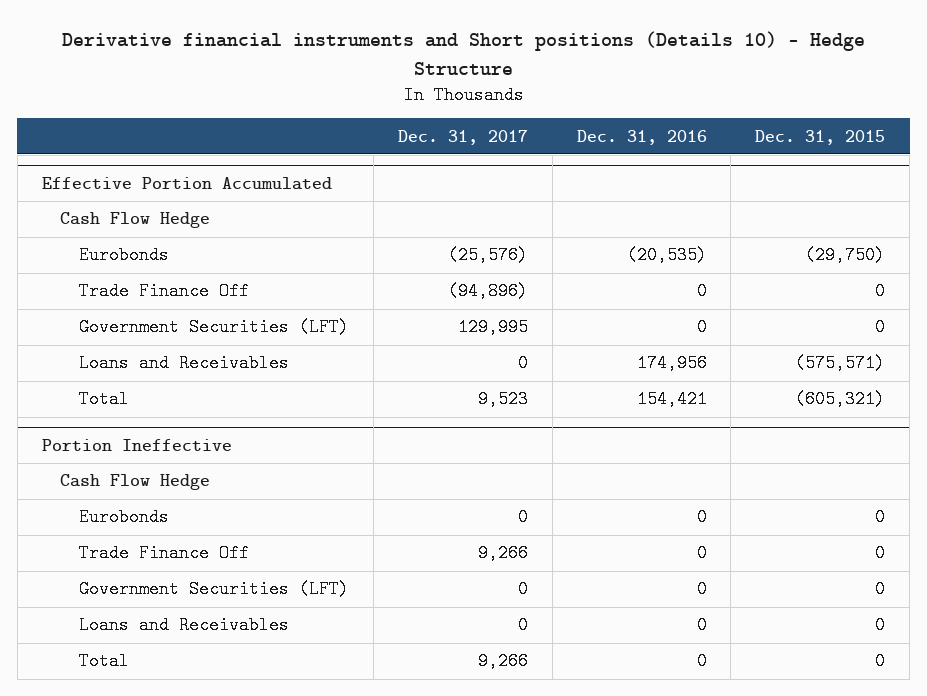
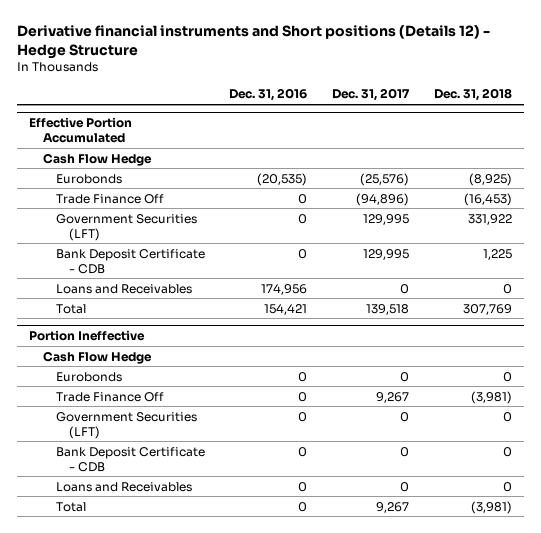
[61,31,865,75] Derivative financial instruments and Short positions (Details 10) - Hedge Structure -> [16,24,490,59] Derivative financial instruments and Short positions (Details 12) - Hedge Structure
[755,129,886,145] Dec. 31, 2015 -> none
none -> [433,88,512,102] Dec. 31, 2018
none -> [55,248,205,274] Bank Deposit Certificate - CDB
[477,390,528,409] 9,523 -> [366,303,410,315] 139,518
[477,544,528,563] 9,266 -> [376,391,410,403] 9,267
none -> [55,446,205,472] Bank Deposit Certificate - CDB
[477,652,528,671] 9,266 -> [376,501,410,513] 9,267

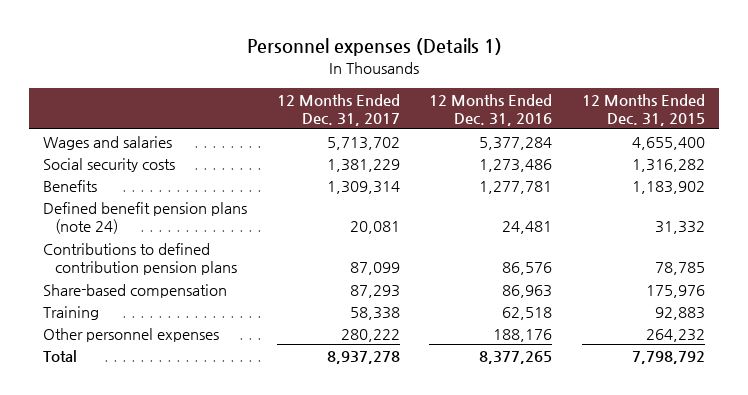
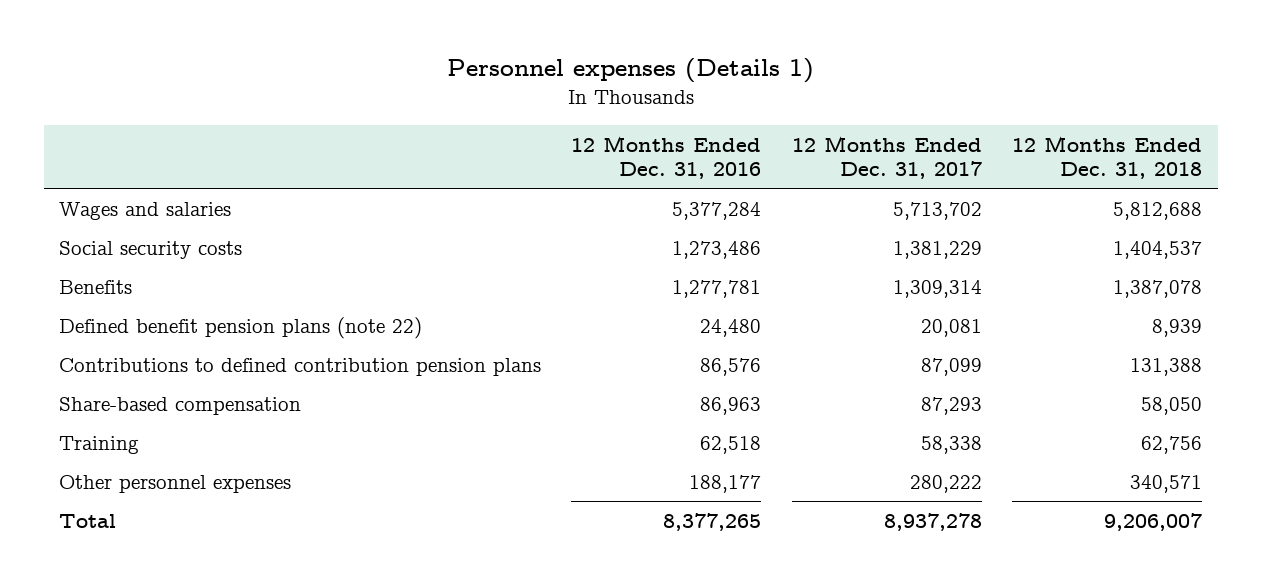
[581,93,705,126] 12 Months Ended Dec. 31, 2015 -> none
none -> [1012,135,1203,179] 12 Months Ended Dec. 31, 2018
[43,201,248,234] Defined benefit pension plans (note 24) -> [58,316,422,339] Defined benefit pension plans (note 22)
[502,220,553,234] 24,481 -> [700,318,762,337] 24,480
[493,328,553,342] 188,176 -> [689,474,762,493] 188,177

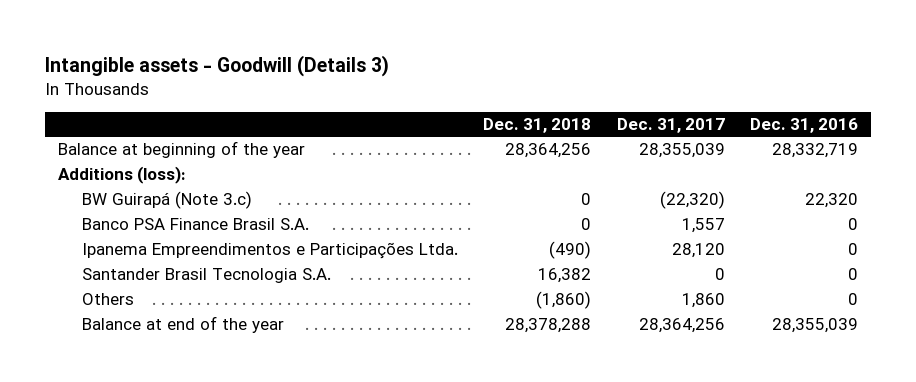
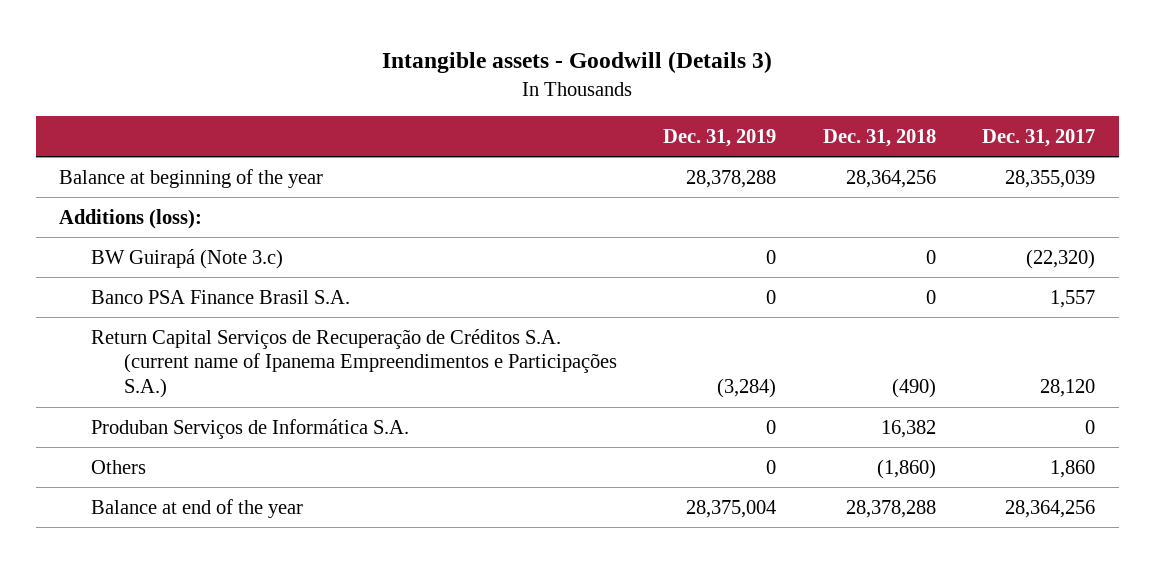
[750,117,859,133] Dec. 31, 2016 -> none
none -> [663,128,777,147] Dec. 31, 2019
[82,242,459,260] Ipanema Empreendimentos e Participações Ltda. -> [91,328,617,399] Return Capital Serviços de Recuperação de Créditos S.A. (current name of Ipanema Empreendimentos e Participações S.A.)
[82,268,332,284] Santander Brasil Tecnologia S.A. -> [91,418,410,439] Produban Serviços de Informática S.A.

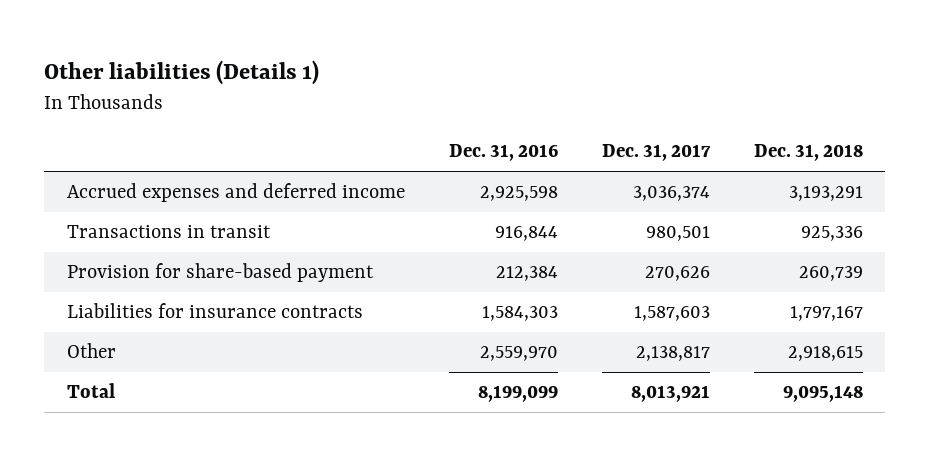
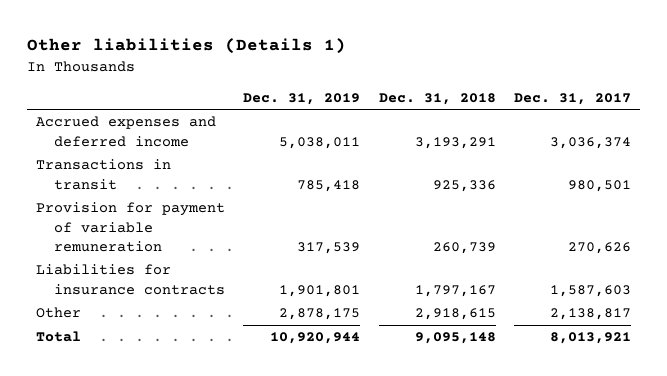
[448,144,558,162] Dec. 31, 2016 -> none
none -> [243,92,361,105] Dec. 31, 2019
[66,263,374,283] Provision for share-based payment -> [36,202,226,253] Provision for payment of variable remuneration

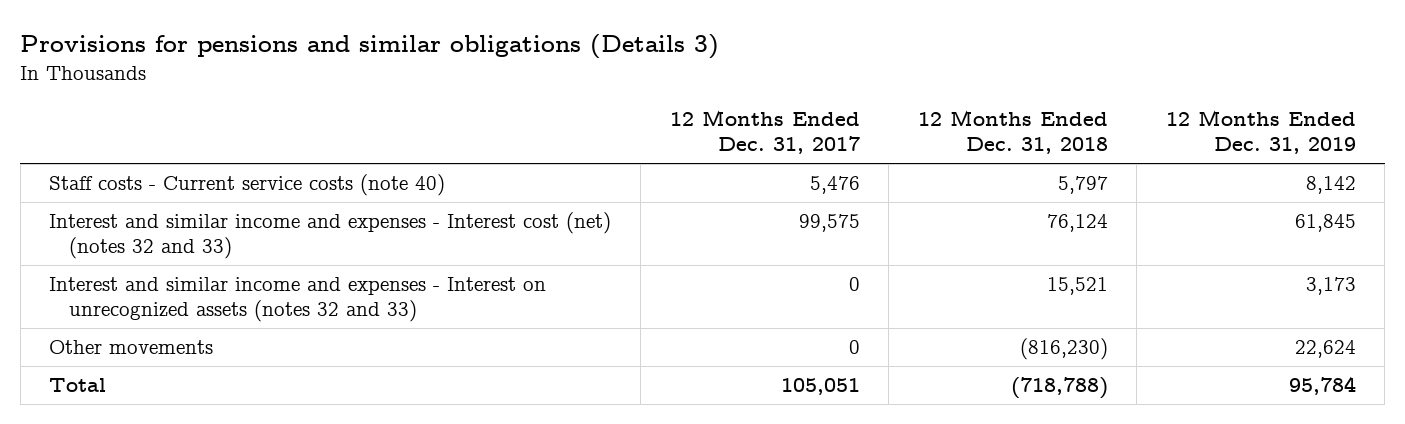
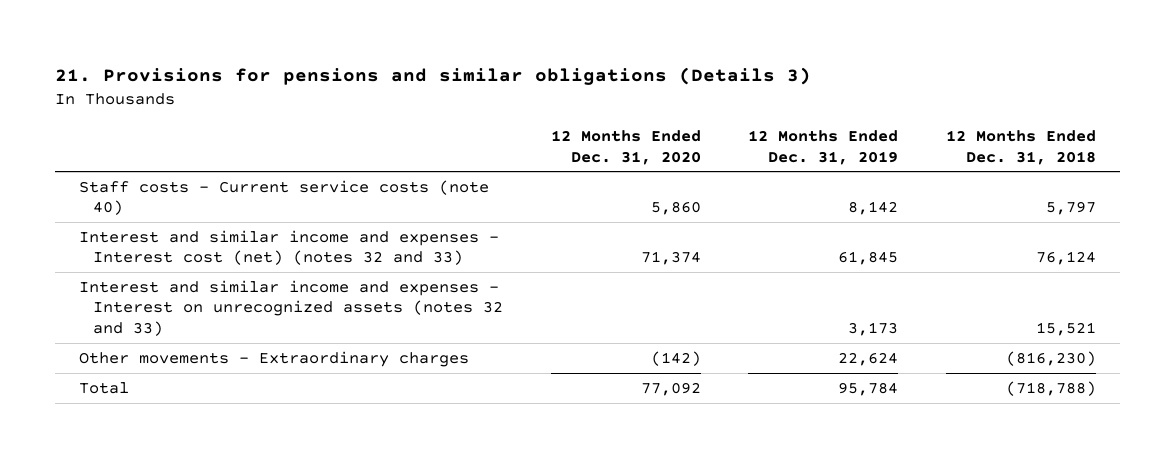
[20,34,720,60] Provisions for pensions and similar obligations (Details 3) -> [54,67,811,86] 21. Provisions for pensions and similar obligations (Details 3)
[669,110,860,155] 12 Months Ended Dec. 31, 2017 -> none
none -> [550,130,701,165] 12 Months Ended Dec. 31, 2020
[49,340,214,355] Other movements -> [78,350,469,367] Other movements - Extraordinary charges

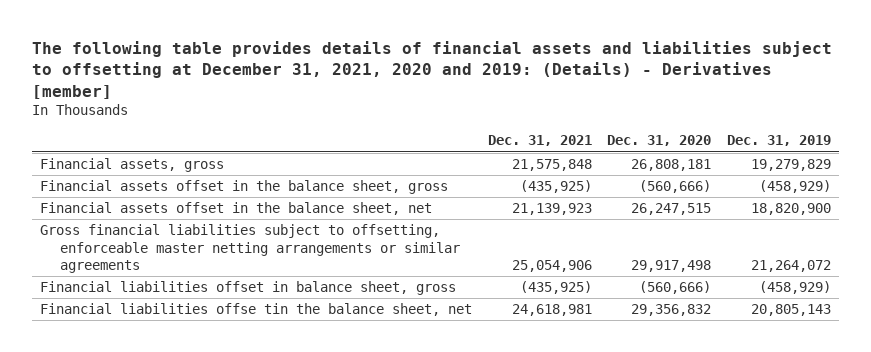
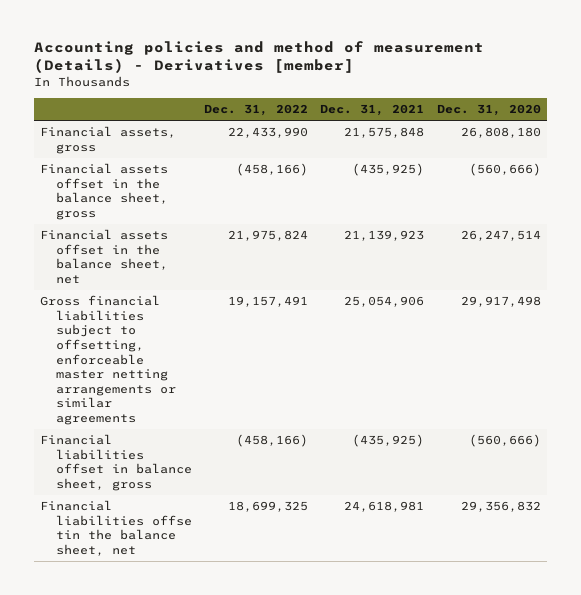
[32,40,833,99] The following table provides details of financial assets and liabilities subject to offsetting at December 31, 2021, 2020 and 2019: (Details) - Derivatives [member] -> [34,41,485,74] Accounting policies and method of measurement (Details) - Derivatives [member]
[726,135,831,147] Dec. 31, 2019 -> none
none -> [203,103,308,116] Dec. 31, 2022
[631,159,712,172] 26,808,181 -> [460,127,541,139] 26,808,180
[631,203,712,216] 26,247,515 -> [460,230,541,242] 26,247,514

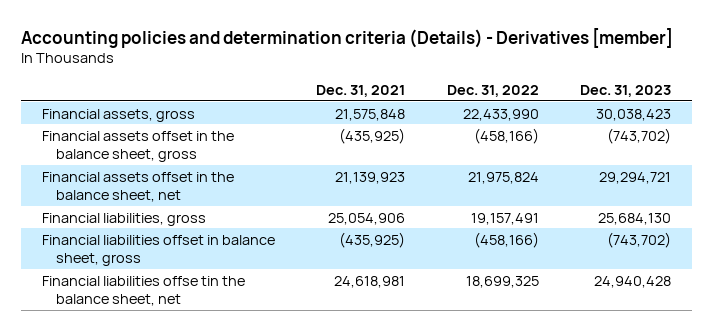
[34,41,485,74] Accounting policies and method of measurement (Details) - Derivatives [member] -> [20,27,673,48] Accounting policies and determination criteria (Details) - Derivatives [member]
[436,103,541,116] Dec. 31, 2020 -> none
none -> [580,84,672,97] Dec. 31, 2023
[40,295,176,425] Gross financial liabilities subject to offsetting, enforceable master netting arrangements or similar agreements -> [41,212,206,226] Financial liabilities, gross

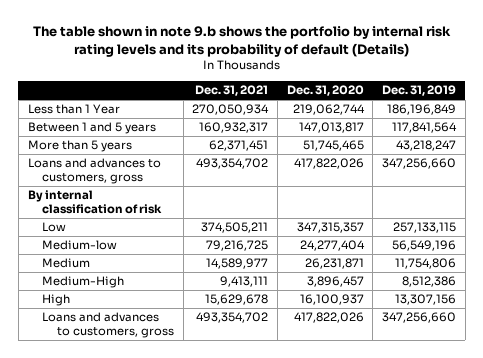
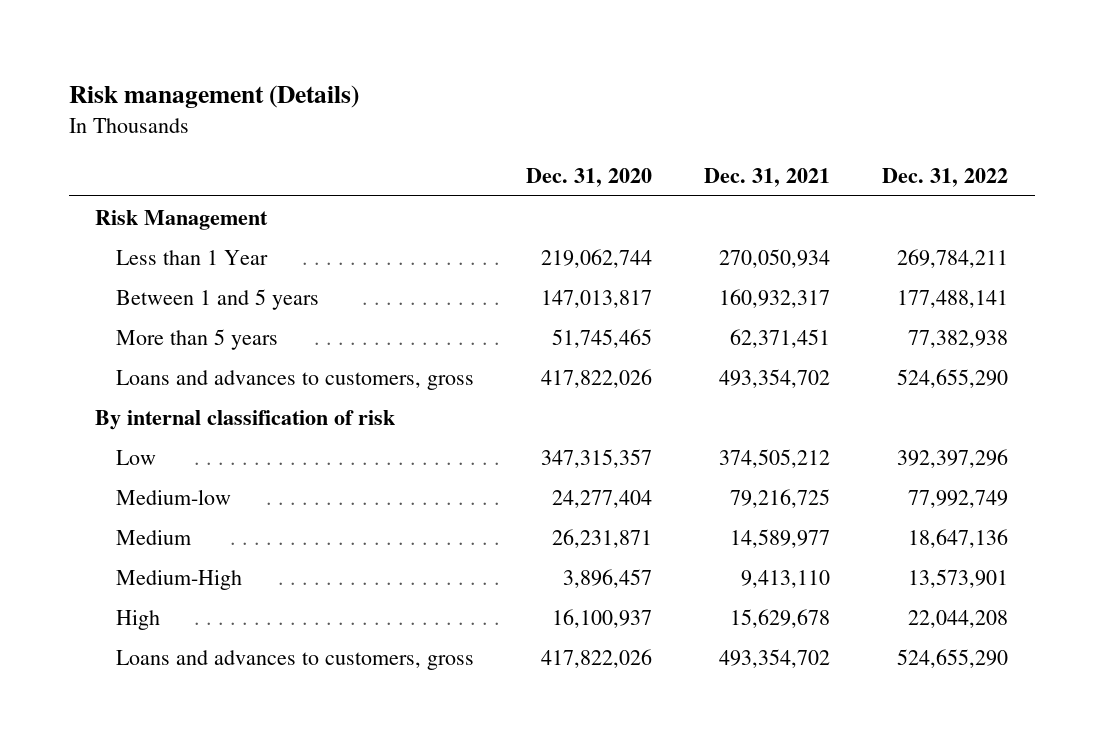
[32,26,451,57] The table shown in note 9.b shows the portfolio by internal risk rating levels and its probability of default (Details) -> [68,85,359,109] Risk management (Details)
[381,84,456,96] Dec. 31, 2019 -> none
none -> [882,168,1009,188] Dec. 31, 2022
none -> [94,209,268,230] Risk Management
[201,222,269,234] 374,505,211 -> [719,448,831,468] 374,505,212
[220,276,269,288] 9,413,111 -> [741,569,831,588] 9,413,110

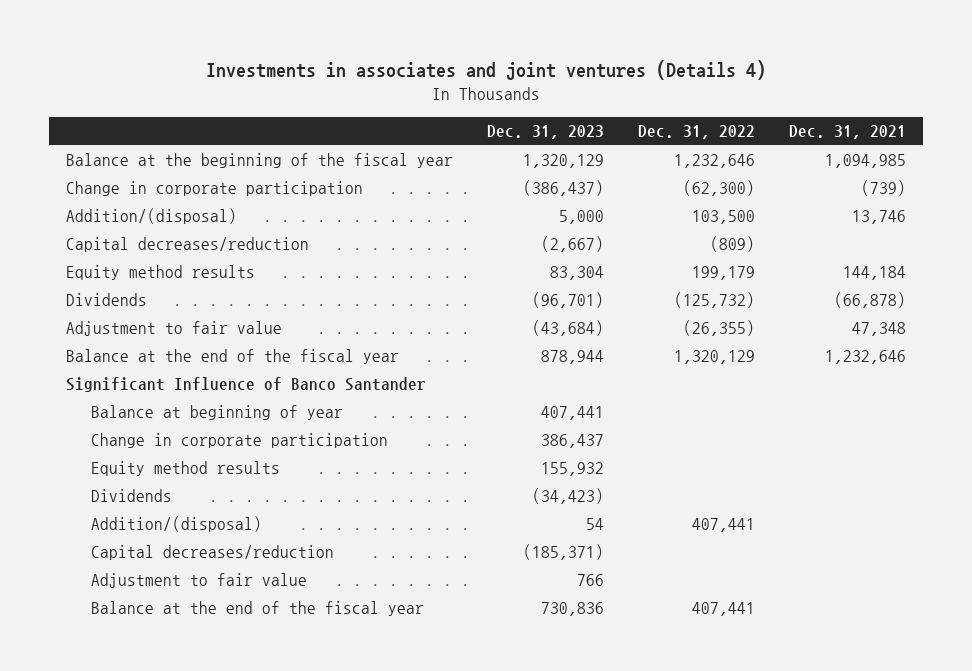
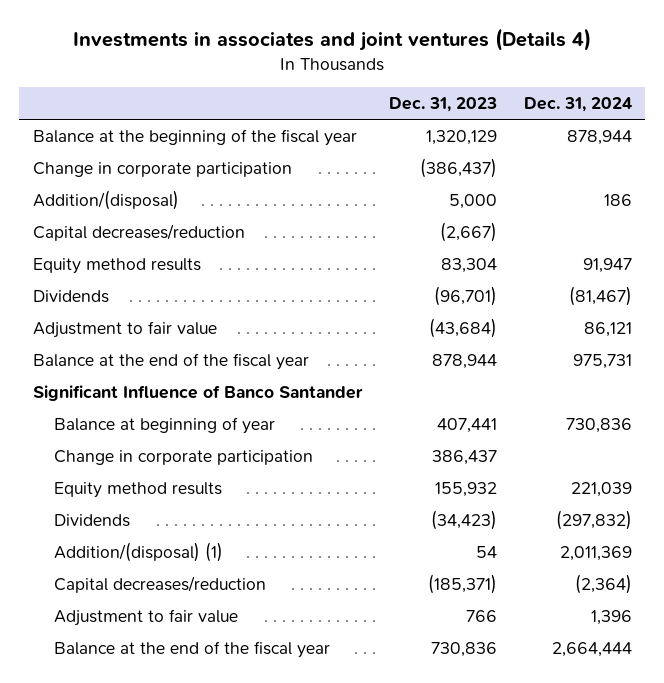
[637,125,755,140] Dec. 31, 2022 -> none
[788,125,906,140] Dec. 31, 2021 -> none
none -> [523,97,632,113] Dec. 31, 2024
[91,516,263,533] Addition/(disposal) -> [53,541,223,562] Addition/(disposal) (1)

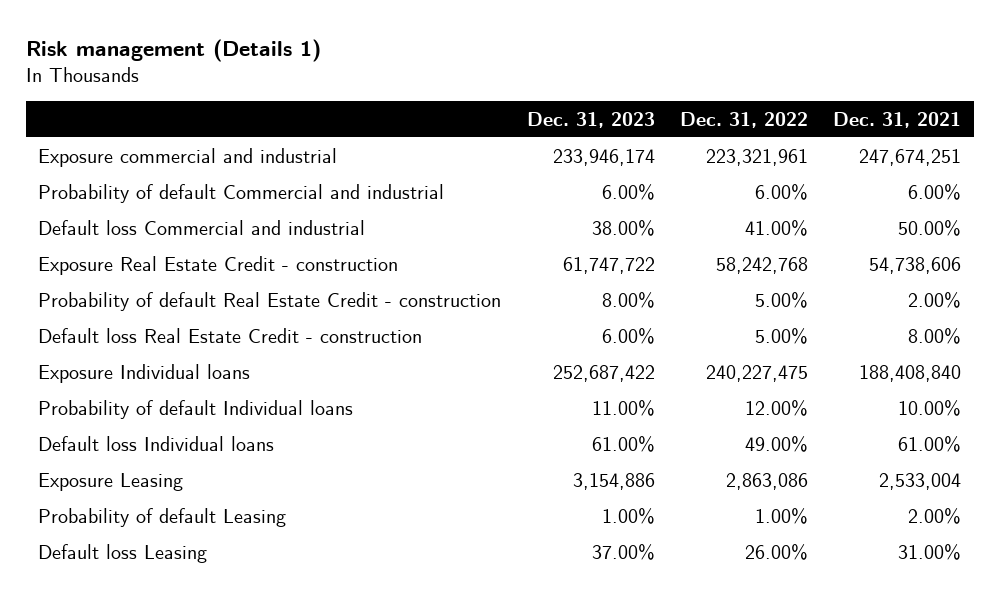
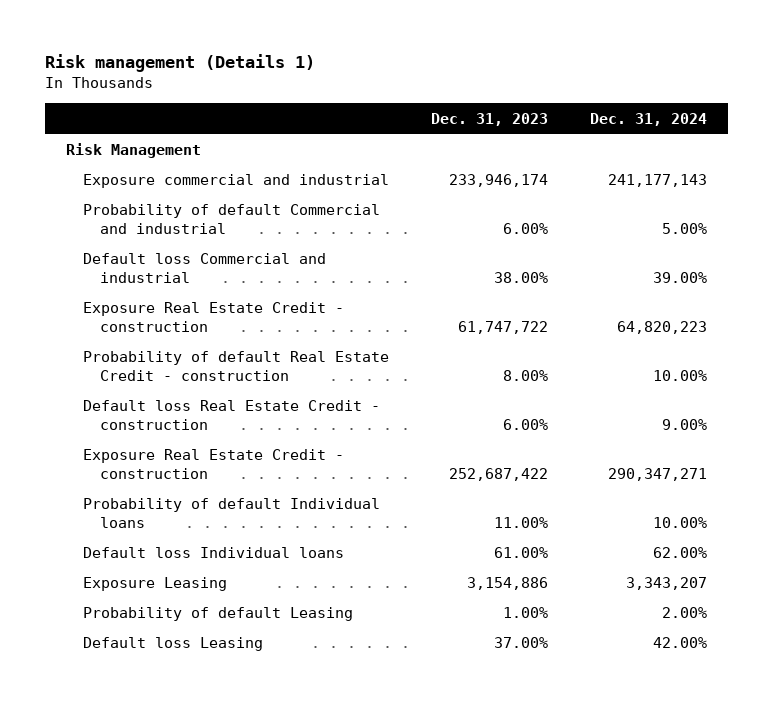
[679,111,808,128] Dec. 31, 2022 -> none
[833,111,962,128] Dec. 31, 2021 -> none
none -> [589,112,707,126] Dec. 31, 2024
none -> [65,142,201,158] Risk Management
[38,363,251,383] Exposure Individual loans -> [82,448,344,479] Exposure Real Estate Credit - construction

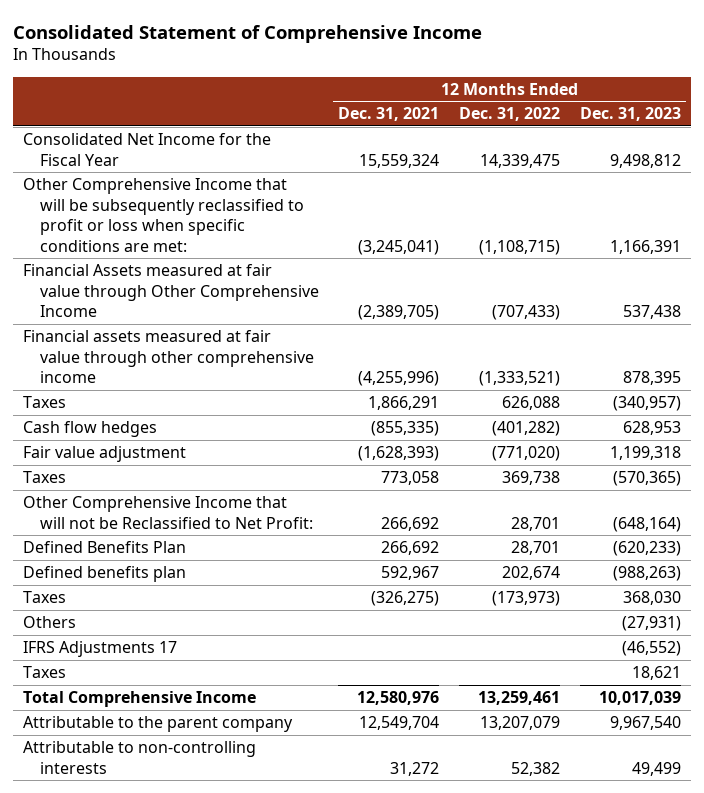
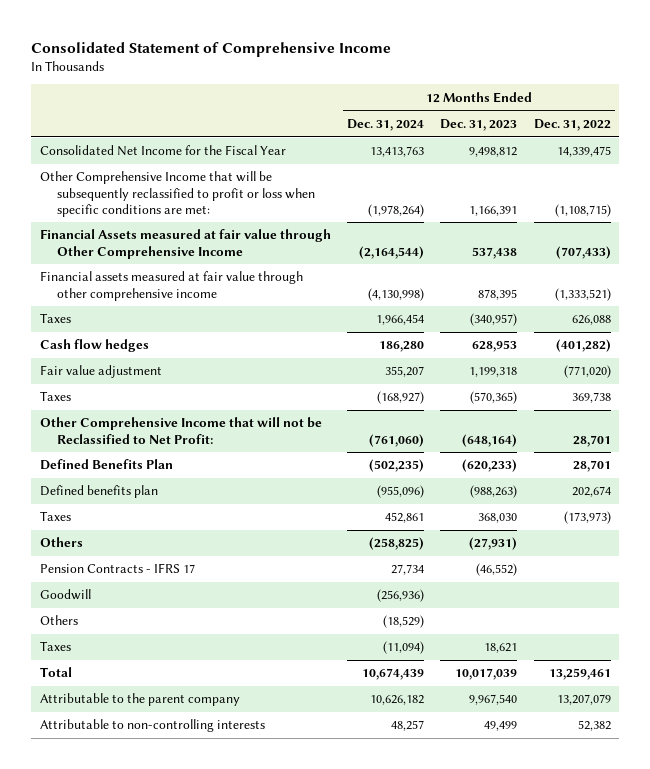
[338,107,440,122] Dec. 31, 2021 -> none
none -> [346,119,424,132] Dec. 31, 2024
[23,641,178,658] IFRS Adjustments 17 -> [39,563,195,574] Pension Contracts - IFRS 17
none -> [39,589,91,601] Goodwill
none -> [39,615,78,626] Others
[23,691,257,708] Total Comprehensive Income -> [39,667,72,678] Total

